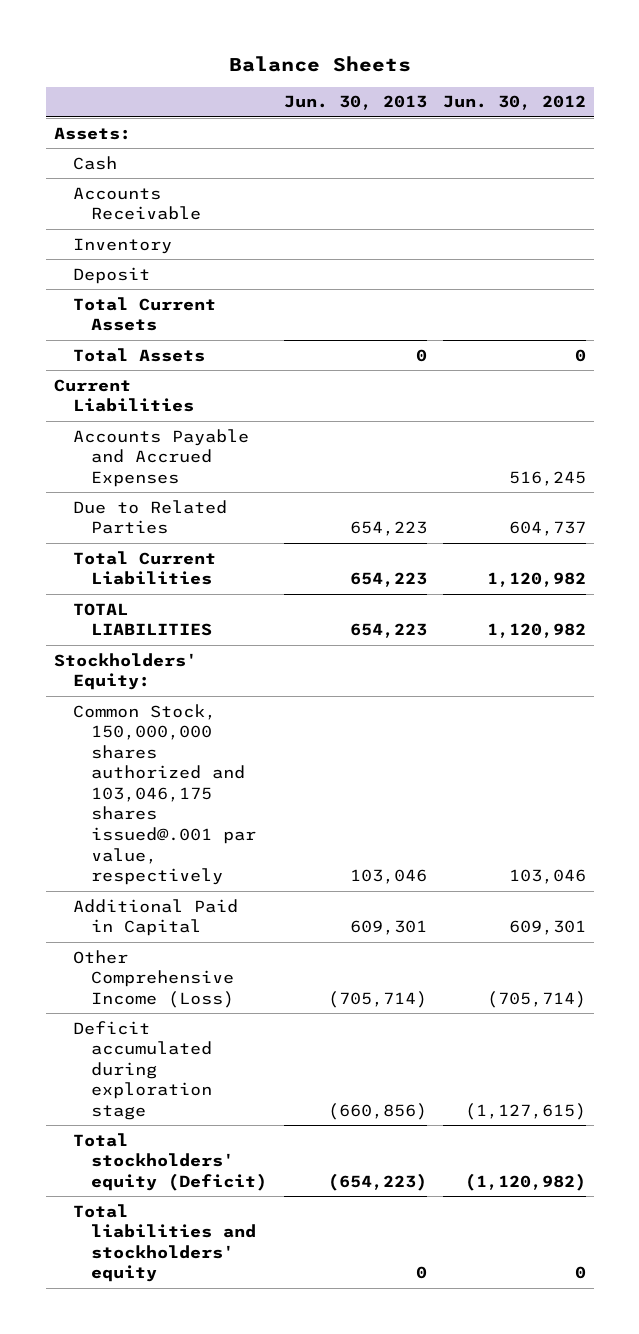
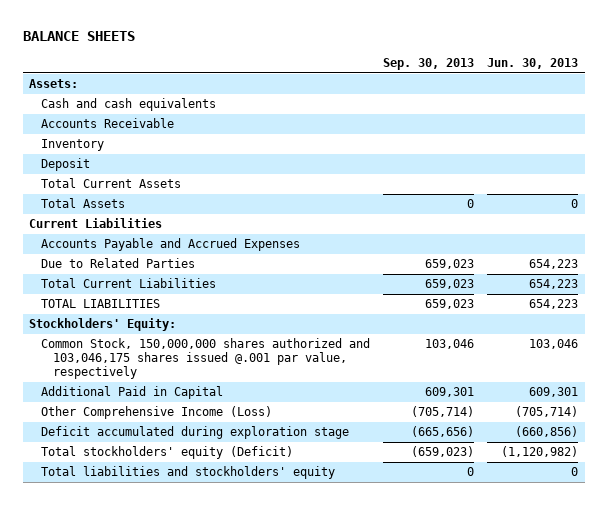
[228,55,411,72] Balance Sheets -> [22,31,135,42] BALANCE SHEETS
[442,95,586,111] Jun. 30, 2012 -> none
none -> [383,58,475,71] Sep. 30, 2013
[72,155,117,170] Cash -> [41,98,217,112] Cash and cash equivalents
[72,703,257,886] Common Stock, 150,000,000 shares authorized and 103,046,175 shares issued@.001 par value, respectively -> [41,338,371,380] Common Stock, 150,000,000 shares authorized and 103,046,175 shares issued @.001 par value, respectively
[327,1172,427,1191] (654,223) -> [501,446,579,458] (1,120,982)

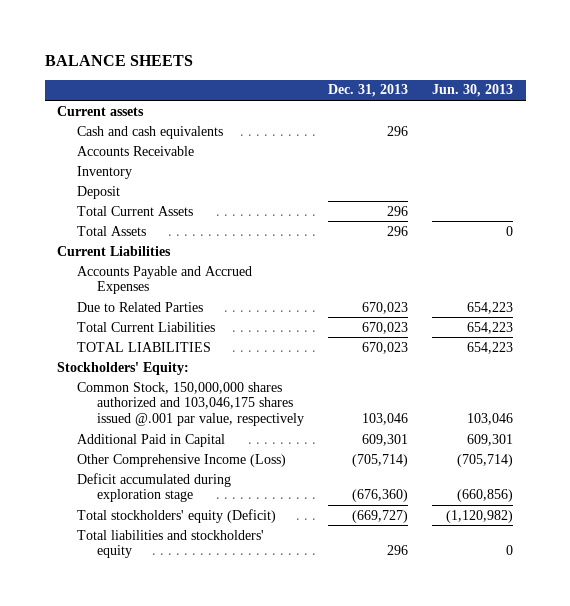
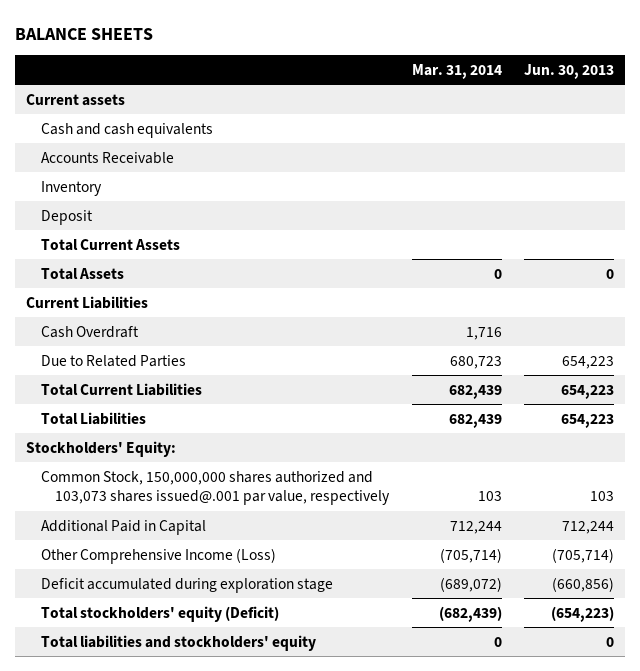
[327,84,408,98] Dec. 31, 2013 -> none
none -> [411,63,502,79] Mar. 31, 2014
[76,265,252,295] Accounts Payable and Accrued Expenses -> none
none -> [40,325,139,338] Cash Overdraft
[76,341,211,352] TOTAL LIABILITIES -> [40,411,146,425] Total Liabilities
[76,381,304,427] Common Stock, 150,000,000 shares authorized and 103,046,175 shares issued @.001 par value, respectively -> [40,470,391,506] Common Stock, 150,000,000 shares authorized and 103,073 shares issued@.001 par value, respectively
[467,413,514,426] 103,046 -> [589,491,614,502] 103
[467,433,514,446] 609,301 -> [561,520,614,534] 712,244
[446,509,514,523] (1,120,982) -> [550,605,614,622] (654,223)

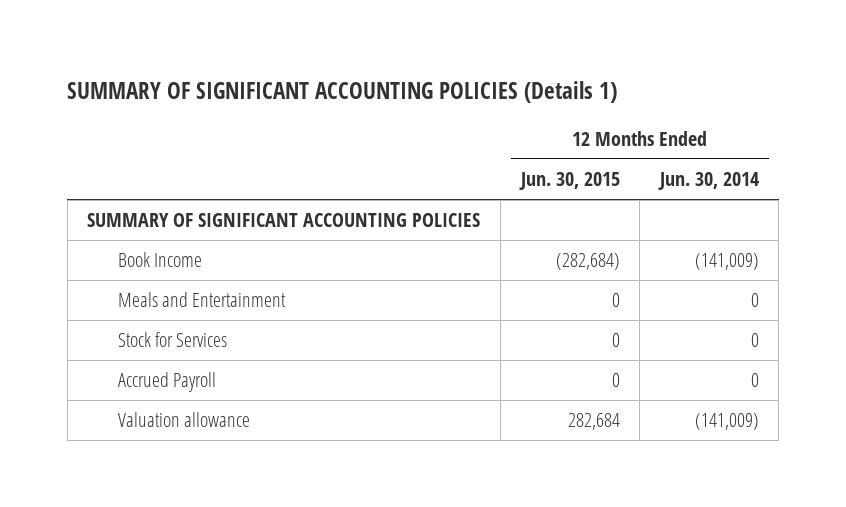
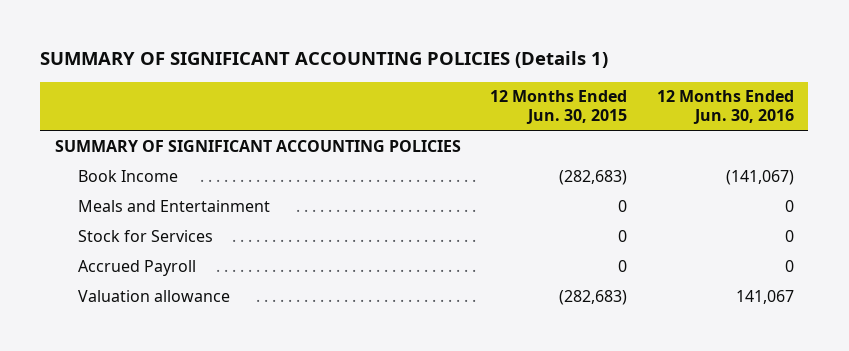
[657,172,759,191] Jun. 30, 2014 -> none
none -> [656,90,794,125] 12 Months Ended Jun. 30, 2016
[555,253,620,271] (282,684) -> [559,169,628,185] (282,683)
[567,413,620,431] 282,684 -> [559,289,628,305] (282,683)

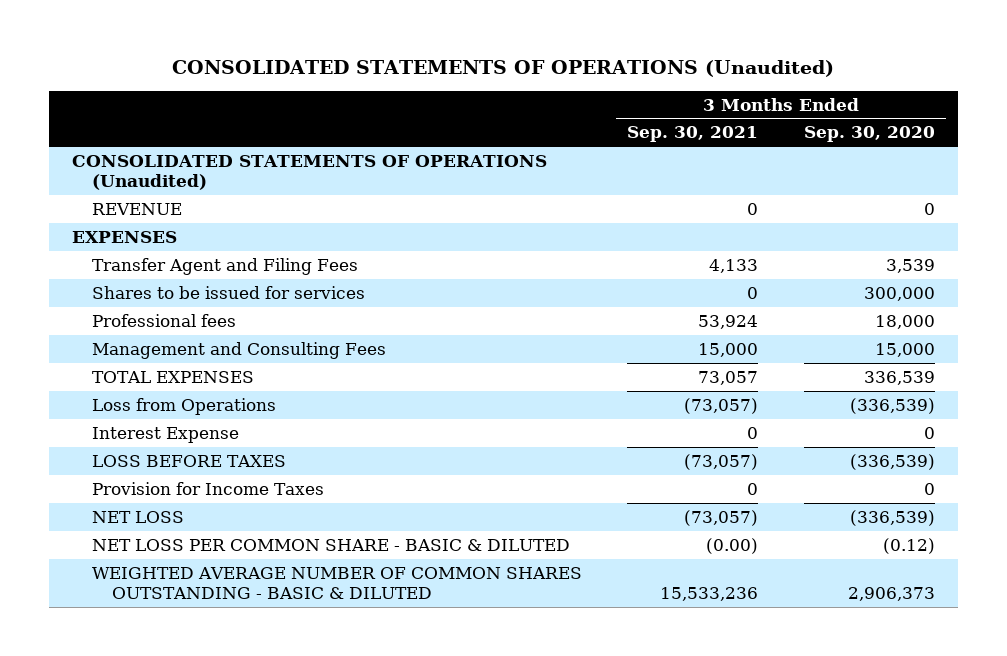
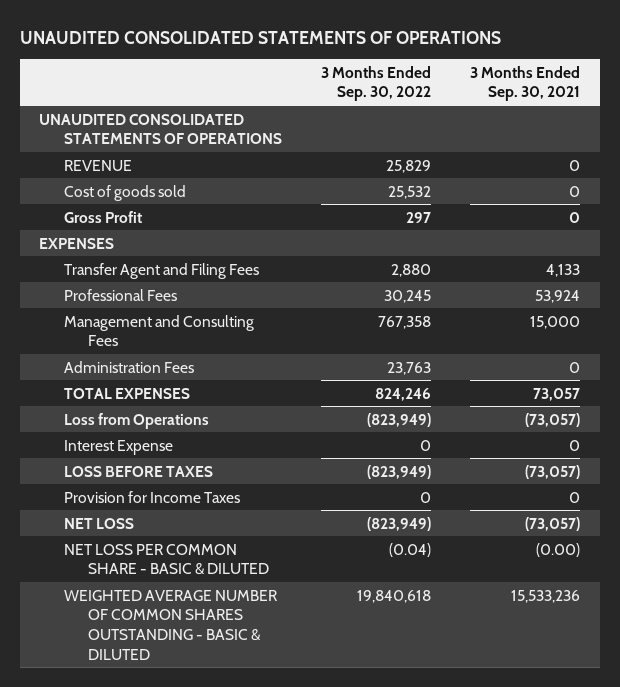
[172,60,835,78] CONSOLIDATED STATEMENTS OF OPERATIONS (Unaudited) -> [19,30,501,44] UNAUDITED CONSOLIDATED STATEMENTS OF OPERATIONS
[804,126,936,143] Sep. 30, 2020 -> none
none -> [321,65,432,102] 3 Months Ended Sep. 30, 2022
[71,154,547,190] CONSOLIDATED STATEMENTS OF OPERATIONS (Unaudited) -> [39,113,282,145] UNAUDITED CONSOLIDATED STATEMENTS OF OPERATIONS
none -> [63,184,186,201] Cost of goods sold
none -> [63,210,142,223] Gross Profit
[91,285,365,299] Shares to be issued for services -> none
[91,313,236,327] Professional fees -> [63,288,177,301] Professional Fees
none -> [63,360,194,373] Administration Fees

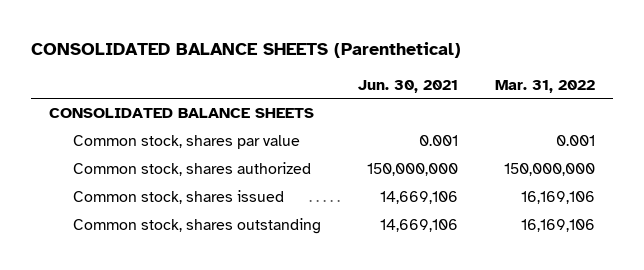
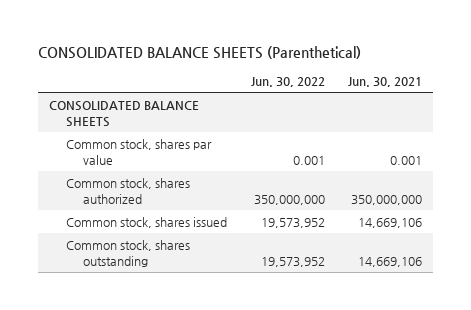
[494,79,595,93] Mar. 31, 2022 -> none
none -> [250,76,325,87] Jun. 30, 2022
[367,163,459,177] 150,000,000 -> [350,194,422,205] 350,000,000

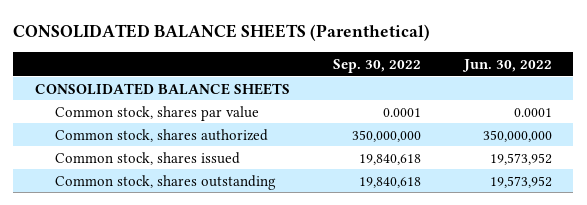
[347,76,422,87] Jun. 30, 2021 -> none
none -> [332,58,421,73] Sep. 30, 2022
[292,155,325,165] 0.001 -> [513,107,552,117] 0.0001

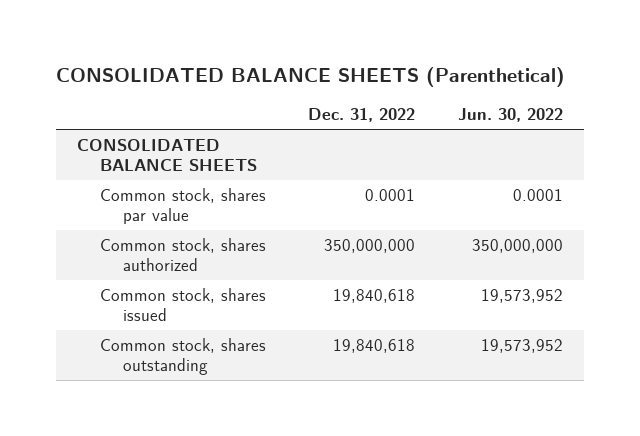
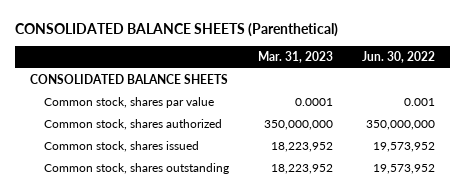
[308,108,416,123] Dec. 31, 2022 -> none
none -> [258,51,334,64] Mar. 31, 2023
[512,188,563,201] 0.0001 -> [404,98,436,107] 0.001

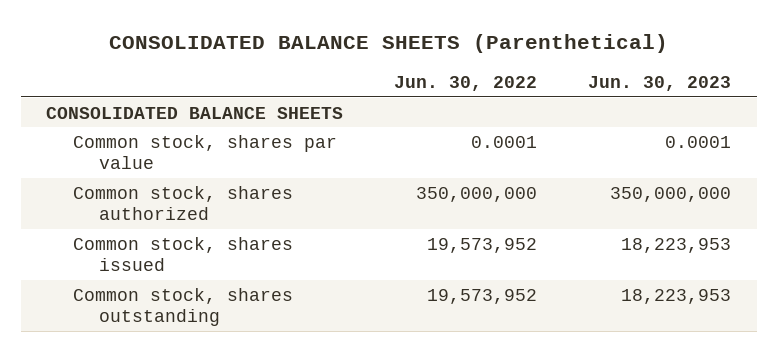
[258,51,334,64] Mar. 31, 2023 -> none
none -> [588,76,732,92] Jun. 30, 2023
[404,98,436,107] 0.001 -> [471,135,538,148] 0.0001

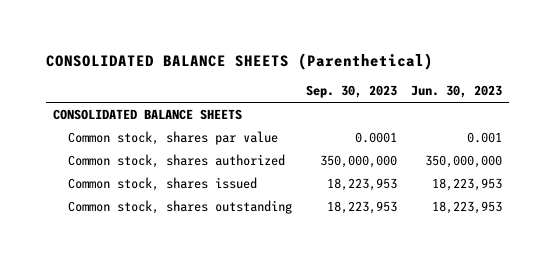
[394,76,538,92] Jun. 30, 2022 -> none
none -> [305,85,397,99] Sep. 30, 2023
[665,135,732,148] 0.0001 -> [467,132,503,144] 0.001

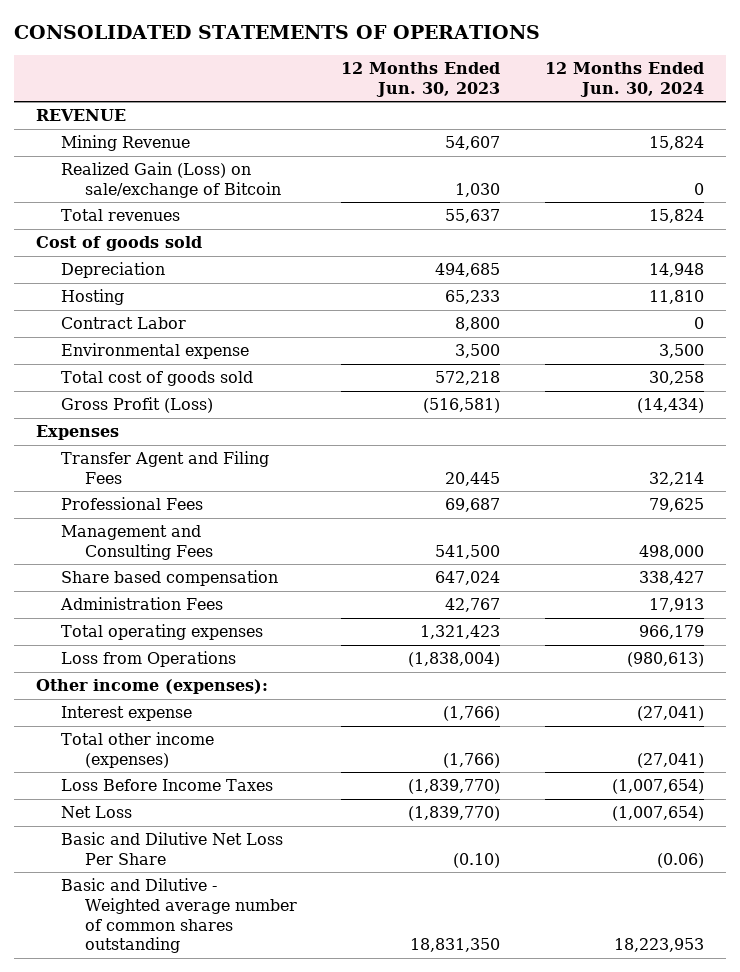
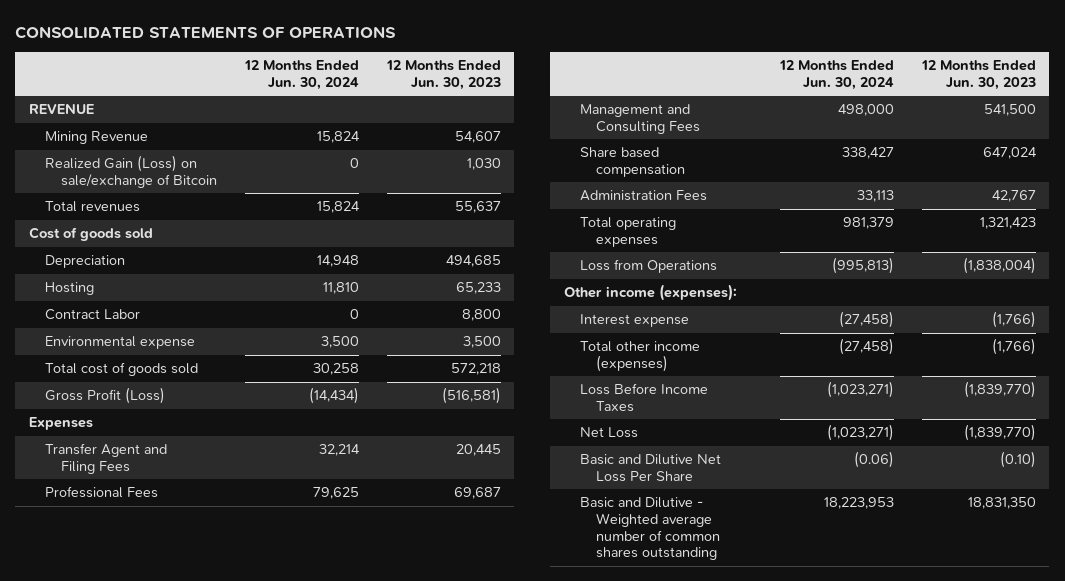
[648,598,704,613] 17,913 -> [856,190,894,203] 33,113
[638,625,704,640] 966,179 -> [842,217,894,230] 981,379
[626,652,704,668] (980,613) -> [831,257,894,275] (995,813)
[636,706,704,722] (27,041) -> [838,311,894,329] (27,458)
[636,752,704,768] (27,041) -> [838,338,894,356] (27,458)
[611,779,704,795] (1,007,654) -> [826,381,894,399] (1,023,271)
[611,806,704,822] (1,007,654) -> [826,424,894,442] (1,023,271)

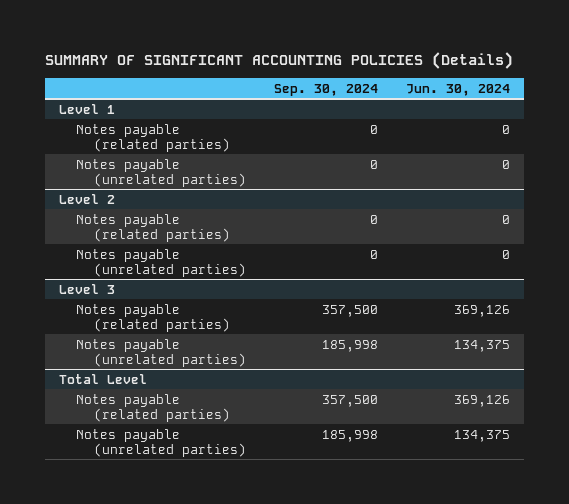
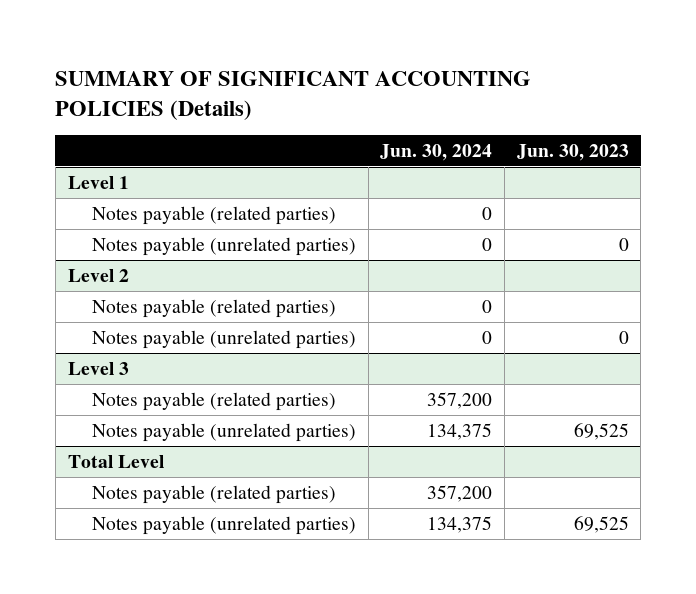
[274,83,379,96] Sep. 30, 2024 -> none
none -> [516,143,629,161] Jun. 30, 2023
[454,304,511,317] 369,126 -> [427,391,493,409] 357,200
[454,394,511,407] 369,126 -> [427,484,493,502] 357,200

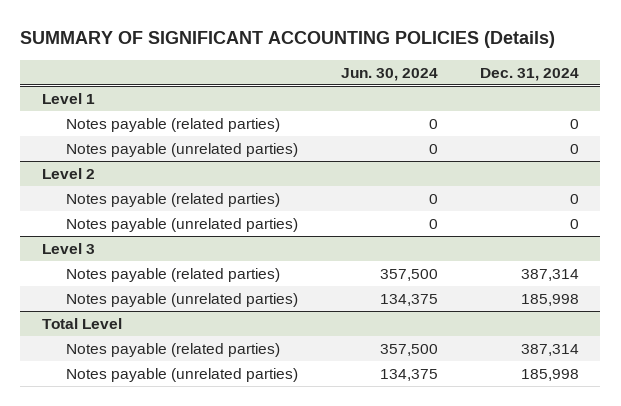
[516,143,629,161] Jun. 30, 2023 -> none
none -> [480,67,580,81] Dec. 31, 2024
[427,391,493,409] 357,200 -> [379,268,438,281] 357,500
[427,484,493,502] 357,200 -> [379,343,438,356] 357,500

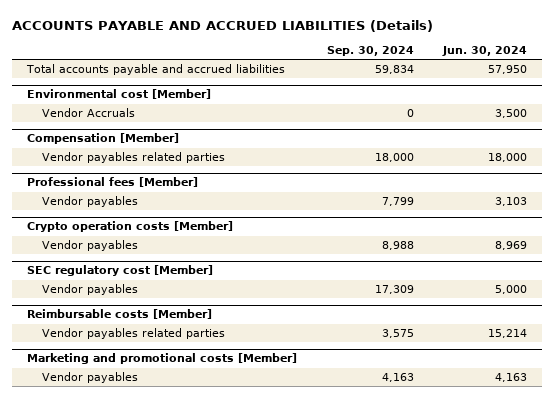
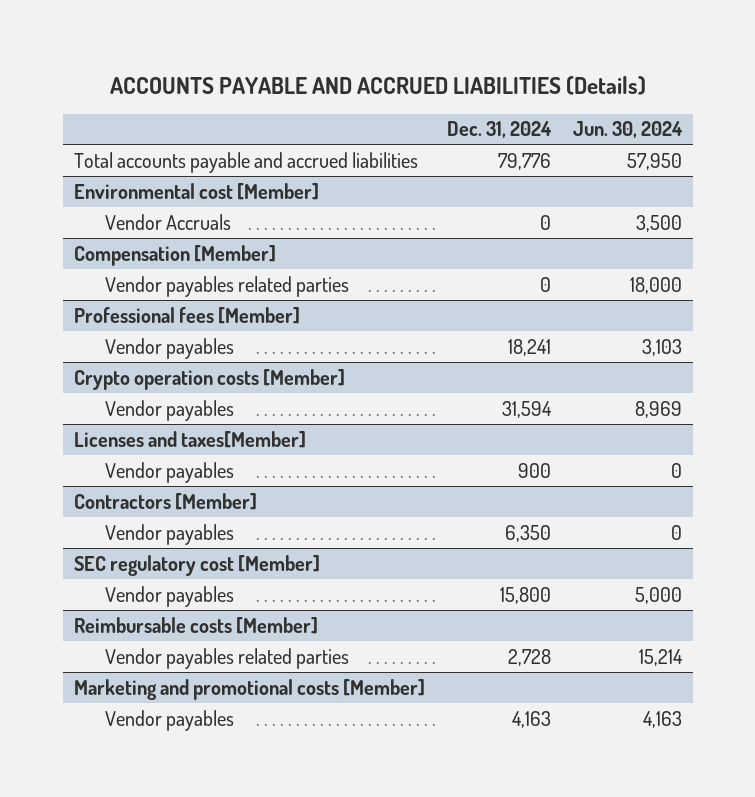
[326,46,414,57] Sep. 30, 2024 -> none
none -> [446,121,552,139] Dec. 31, 2024
none -> [73,430,306,448] Licenses and taxes[Member]
none -> [105,461,235,483] Vendor payables
none -> [73,492,257,510] Contractors [Member]
none -> [105,523,235,545] Vendor payables

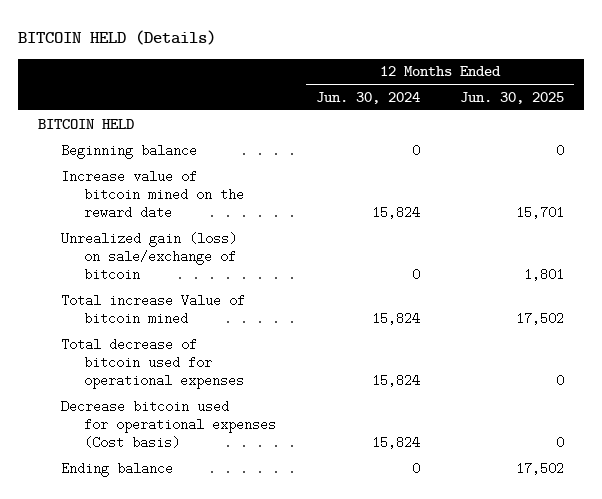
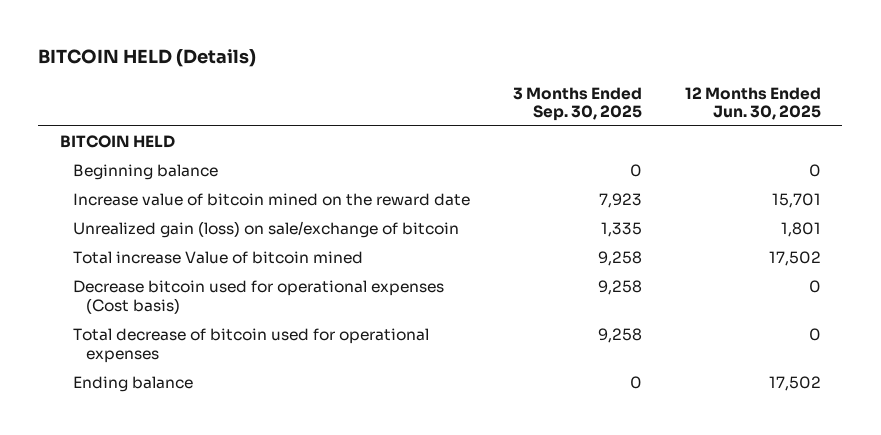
[315,91,420,104] Jun. 30, 2024 -> none
none -> [512,86,642,121] 3 Months Ended Sep. 30, 2025
[60,337,244,390] Total decrease of bitcoin used for operational expenses -> [72,328,429,363] Total decrease of bitcoin used for operational expenses

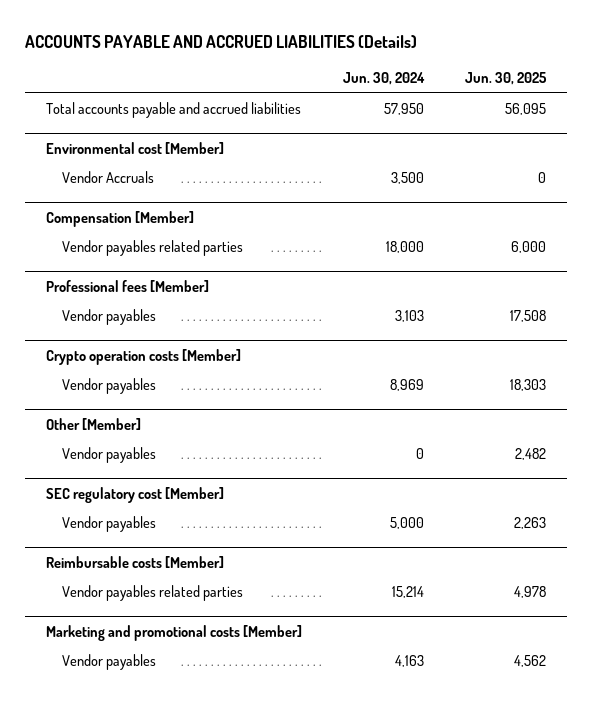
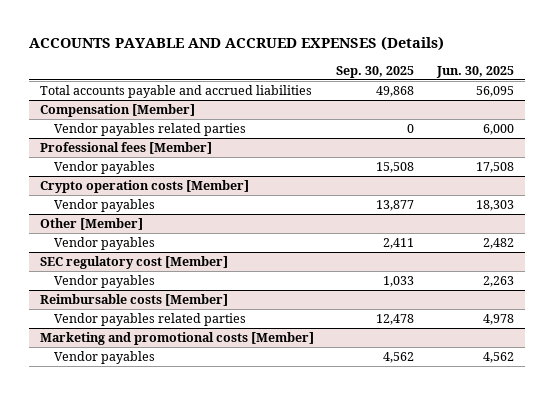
[24,34,417,48] ACCOUNTS PAYABLE AND ACCRUED LIABILITIES (Details) -> [28,35,444,51] ACCOUNTS PAYABLE AND ACCRUED EXPENSES (Details)
[342,71,425,85] Jun. 30, 2024 -> none
none -> [336,65,415,78] Sep. 30, 2025
[45,141,224,154] Environmental cost [Member] -> none
[62,171,155,184] Vendor Accruals -> none

